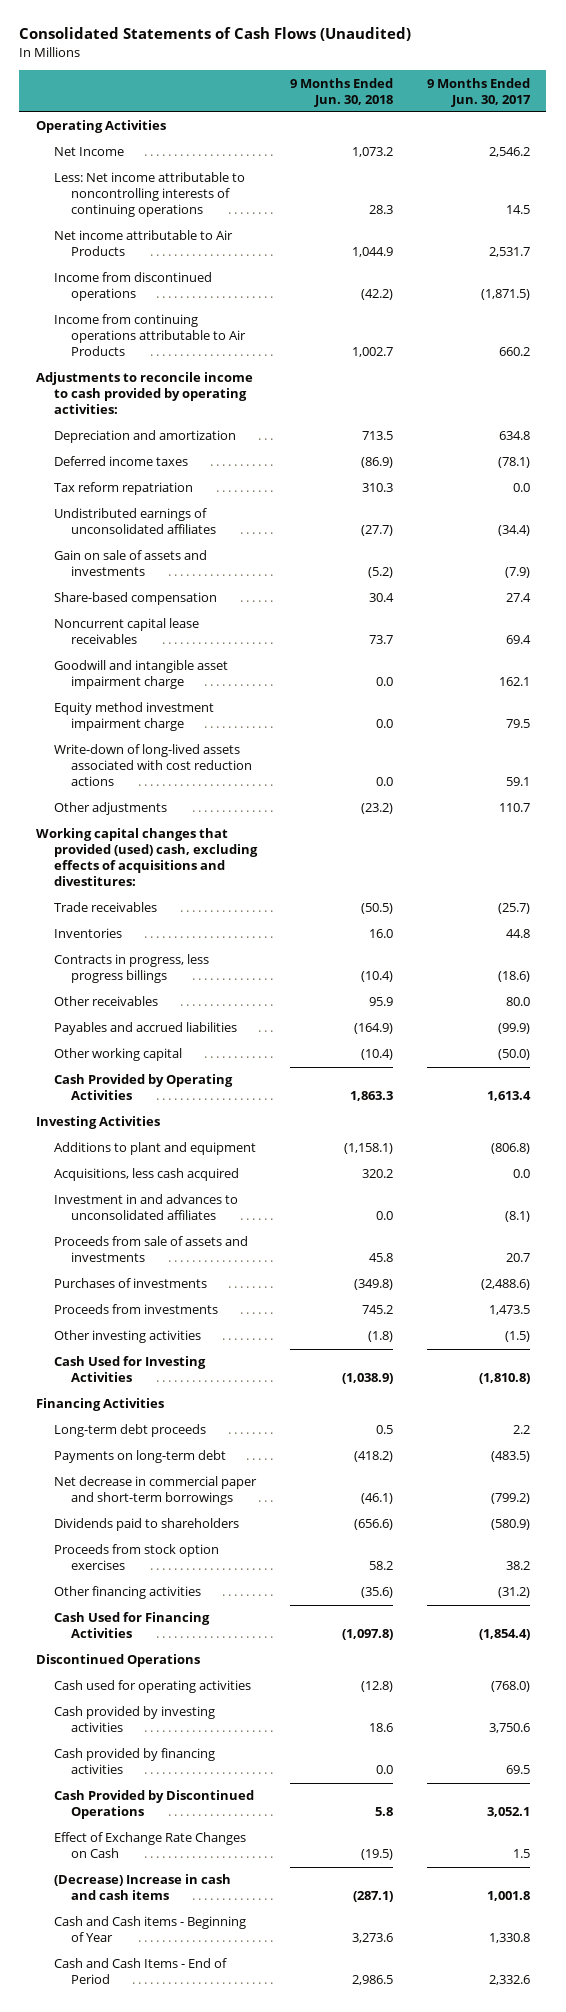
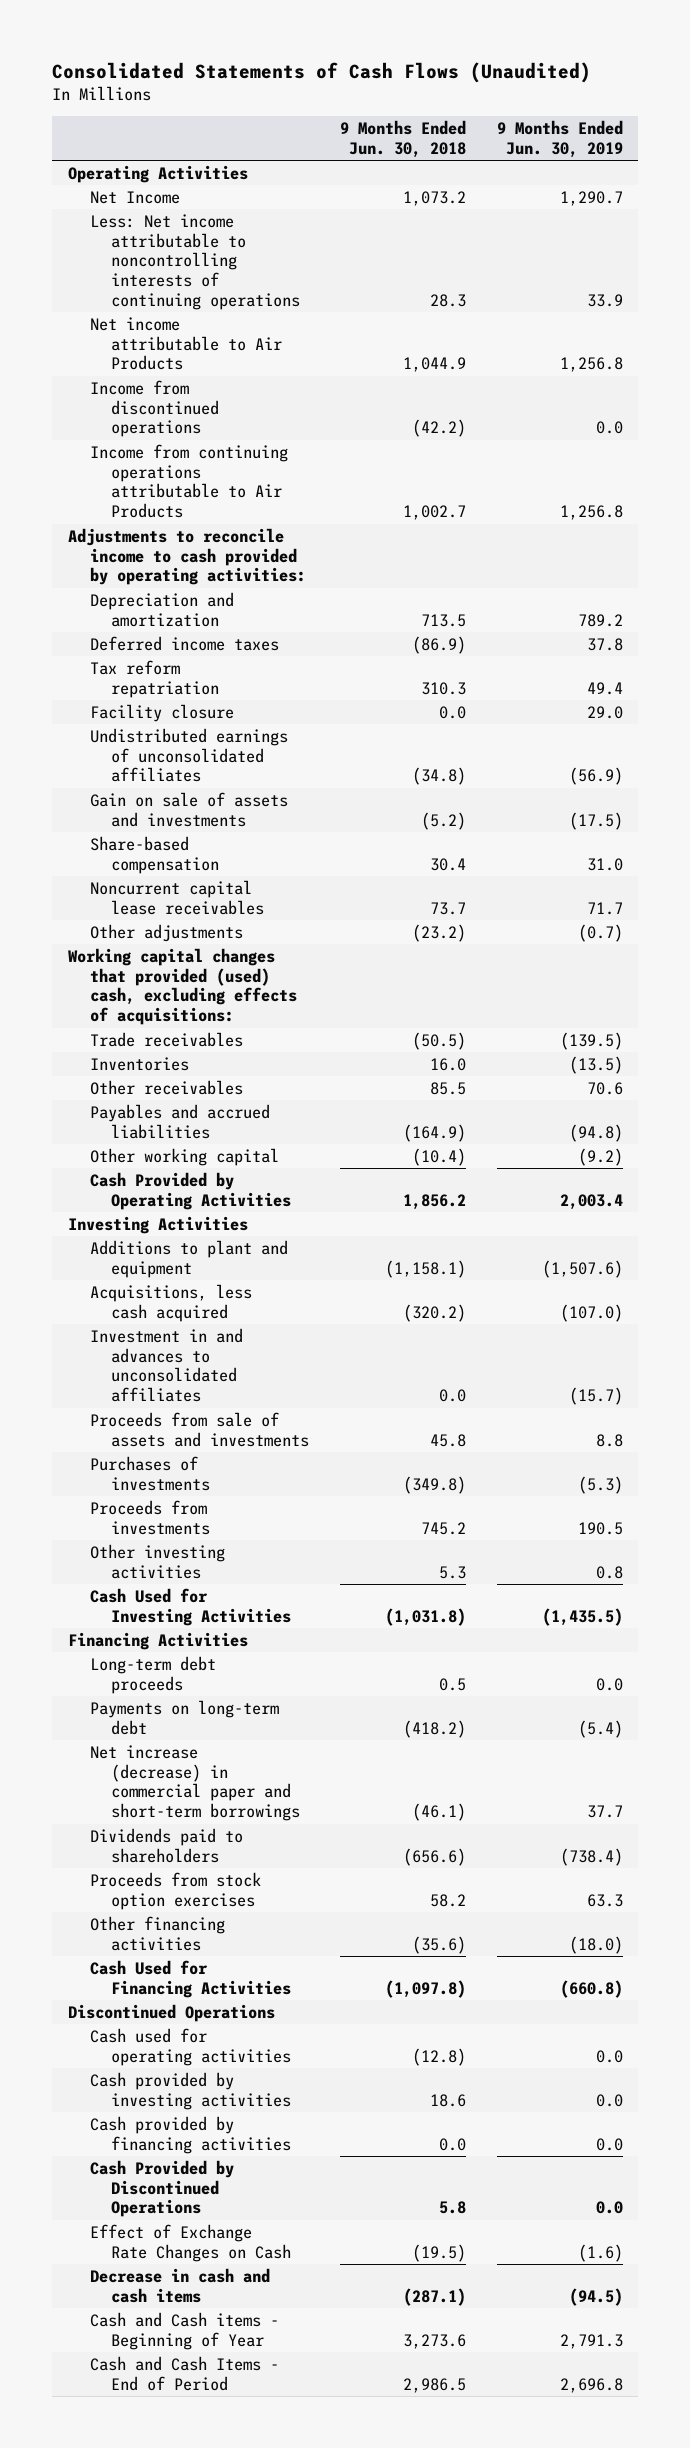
[426,77,531,107] 9 Months Ended Jun. 30, 2017 -> none
none -> [496,120,623,158] 9 Months Ended Jun. 30, 2019
none -> [89,703,234,722] Facility closure
[361,525,394,537] (27.7) -> [412,767,467,786] (34.8)
[53,660,228,690] Goodwill and intangible asset impairment charge -> none
[53,702,214,732] Equity method investment impairment charge -> none
[53,744,253,787] Write-down of long-lived assets associated with cost reduction actions -> none
[35,828,258,887] Working capital changes that provided (used) cash, excluding effects of acquisitions and divestitures: -> [67,947,297,1026] Working capital changes that provided (used) cash, excluding effects of acquisitions:
[53,954,209,984] Contracts in progress, less progress billings -> none
[369,997,394,1007] 95.9 -> [430,1081,467,1095] 85.5
[350,1091,394,1102] 1,863.3 -> [403,1193,467,1210] 1,856.2
[362,1169,394,1179] 320.2 -> [403,1303,467,1322] (320.2)
[368,1331,394,1343] (1.8) -> [439,1565,467,1579] 5.3
[342,1373,394,1385] (1,038.9) -> [385,1607,467,1626] (1,031.8)
[53,1476,257,1506] Net decrease in commercial paper and short-term borrowings -> [89,1744,301,1822] Net increase (decrease) in commercial paper and short-term borrowings
[53,1874,231,1901] (Decrease) Increase in cash and cash items -> [89,2267,270,2303] Decrease in cash and cash items

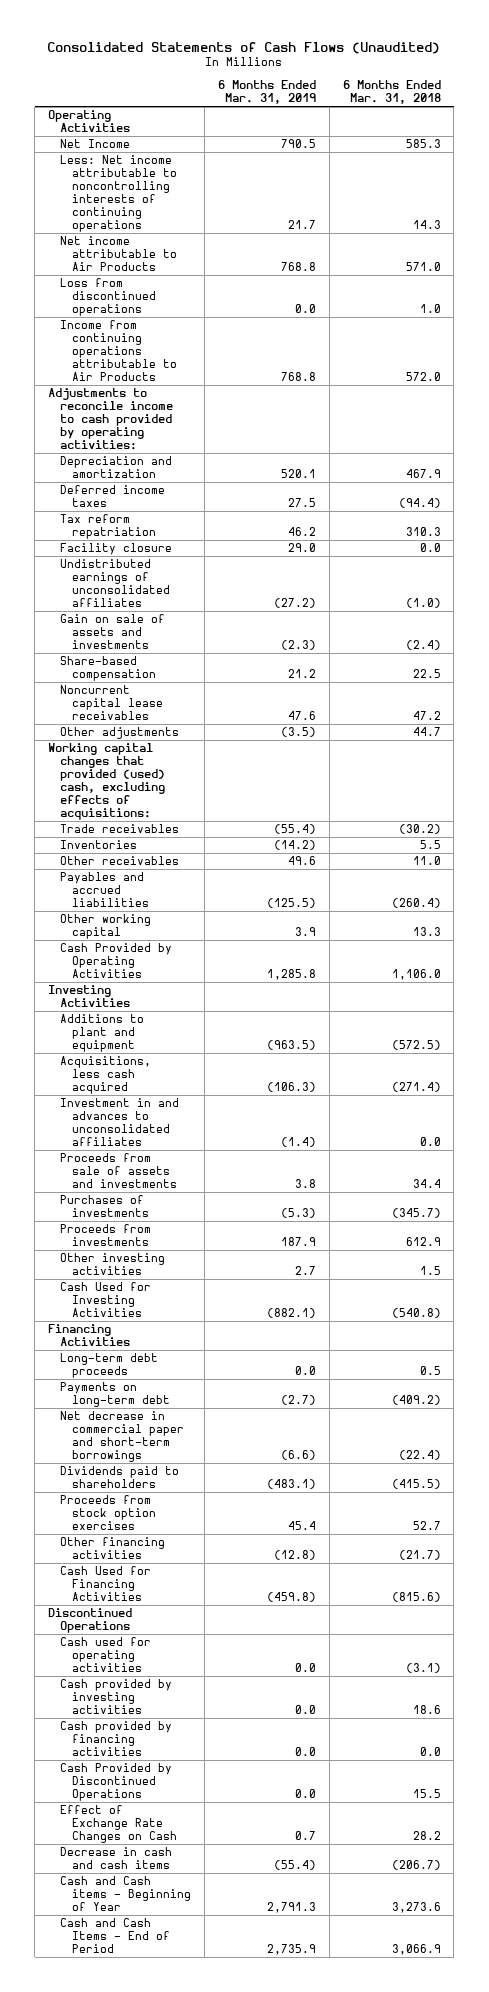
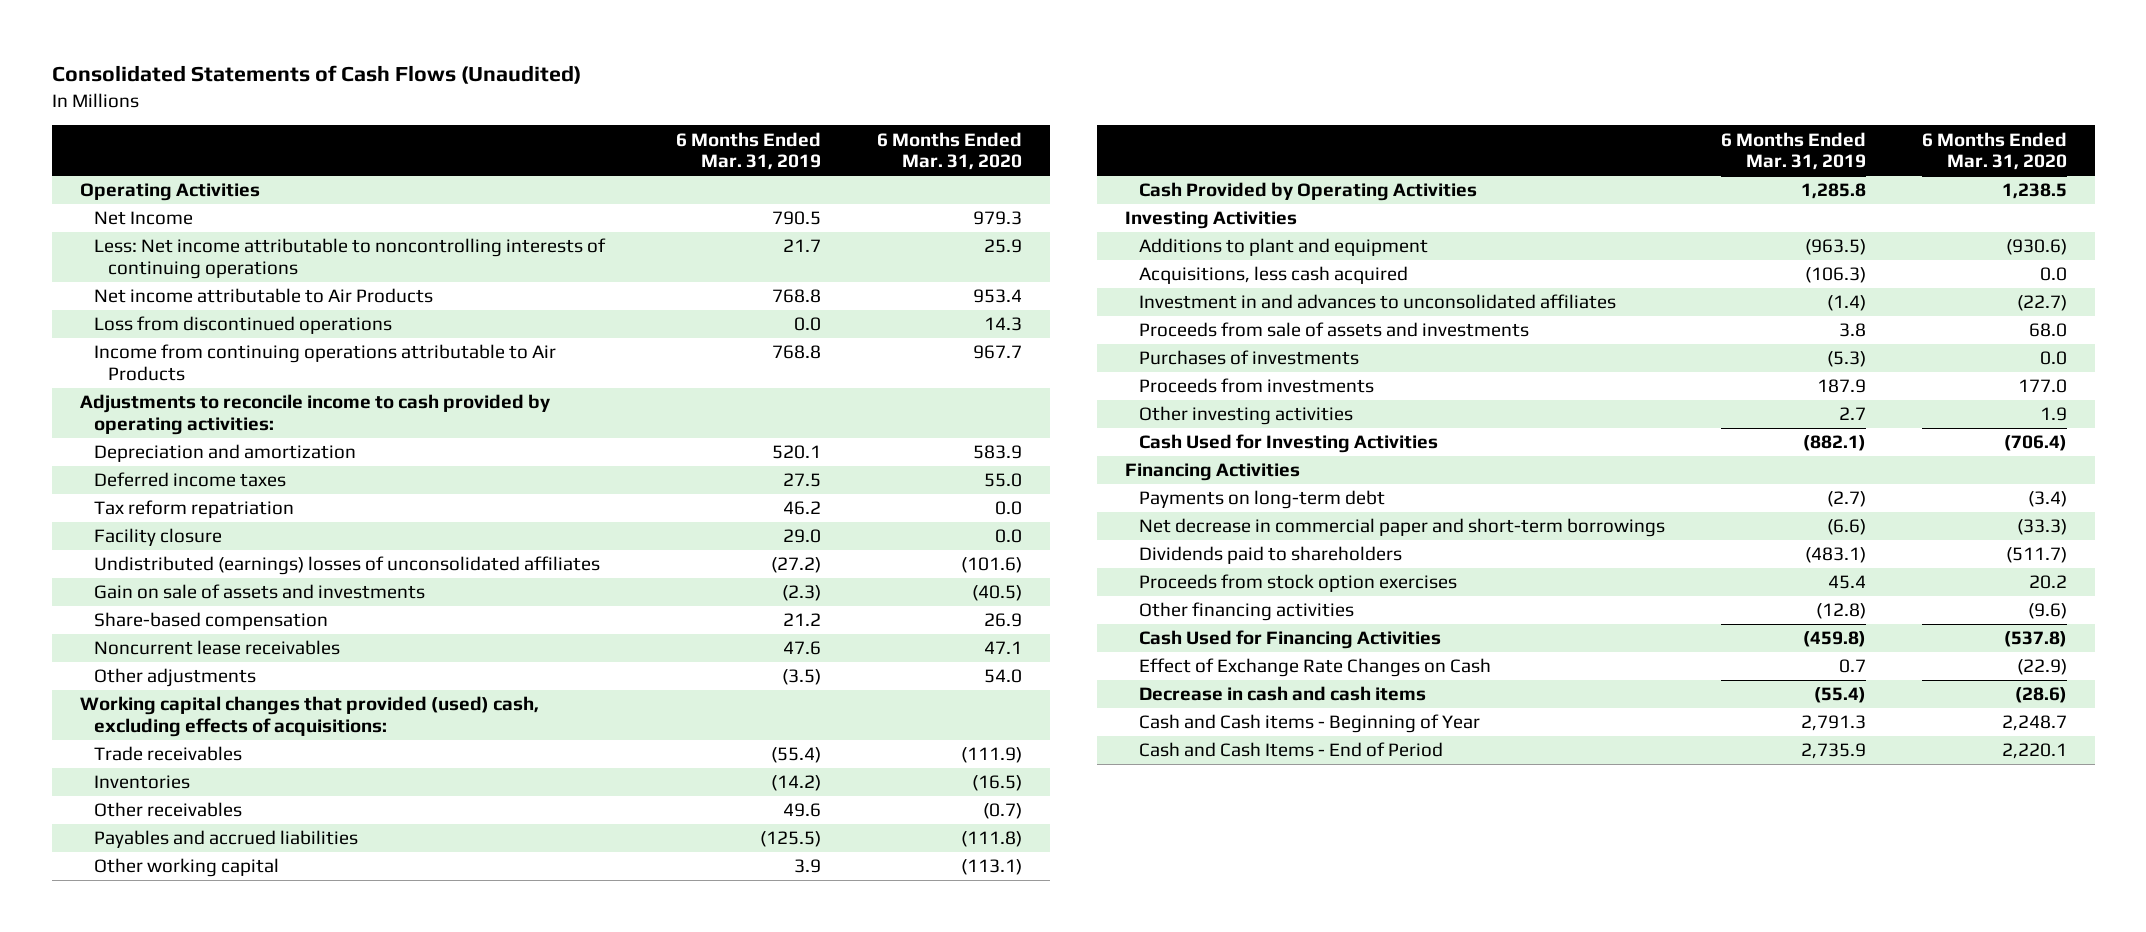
[342,80,441,105] 6 Months Ended Mar. 31, 2018 -> none
none -> [876,131,1022,171] 6 Months Ended Mar. 31, 2020
[60,559,171,607] Undistributed earnings of unconsolidated affiliates -> [94,556,601,576] Undistributed (earnings) losses of unconsolidated affiliates
[60,685,164,720] Noncurrent capital lease receivables -> [94,640,341,656] Noncurrent lease receivables
[60,1353,159,1379] Long-term debt proceeds -> none
[47,1608,132,1634] Discontinued Operations -> none
[60,1637,152,1672] Cash used for operating activities -> none
[60,1679,173,1714] Cash provided by investing activities -> none
[60,1721,173,1756] Cash provided by financing activities -> none
[60,1763,173,1801] Cash Provided by Discontinued Operations -> none

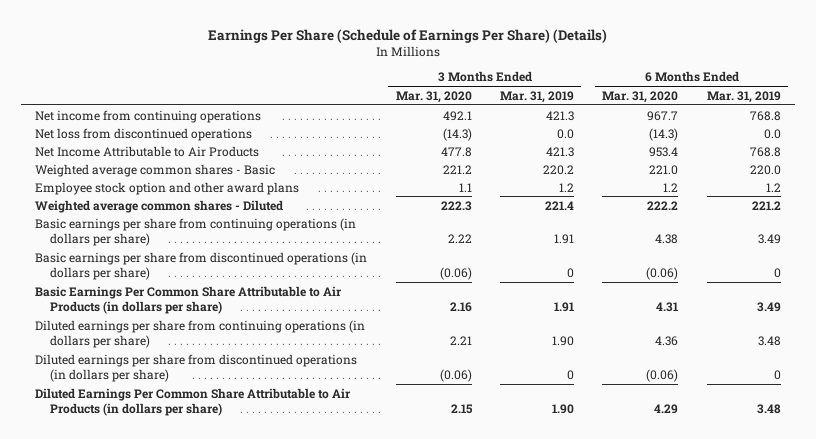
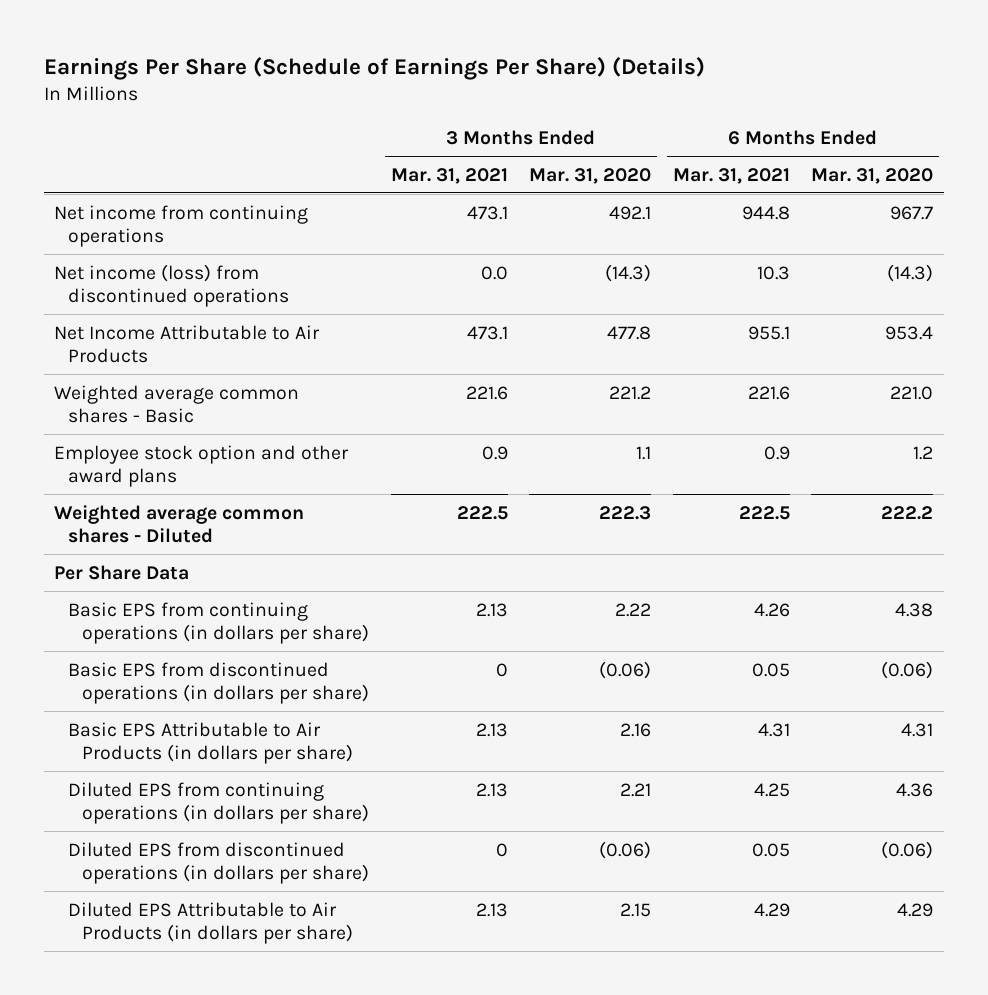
[499,90,574,103] Mar. 31, 2019 -> none
[706,90,781,103] Mar. 31, 2019 -> none
none -> [390,167,508,184] Mar. 31, 2021
none -> [672,167,790,184] Mar. 31, 2021
[35,127,253,141] Net loss from discontinued operations -> [54,263,290,307] Net income (loss) from discontinued operations
none -> [54,564,190,580] Per Share Data
[35,217,357,246] Basic earnings per share from continuing operations (in dollars per share) -> [68,601,370,644] Basic EPS from continuing operations (in dollars per share)
[35,251,368,280] Basic earnings per share from discontinued operations (in dollars per share) -> [68,661,370,704] Basic EPS from discontinued operations (in dollars per share)
[35,285,343,314] Basic Earnings Per Common Share Attributable to Air Products (in dollars per share) -> [68,721,354,764] Basic EPS Attributable to Air Products (in dollars per share)
[35,319,366,348] Diluted earnings per share from continuing operations (in dollars per share) -> [68,781,370,824] Diluted EPS from continuing operations (in dollars per share)
[35,353,358,382] Diluted earnings per share from discontinued operations (in dollars per share) -> [68,841,370,884] Diluted EPS from discontinued operations (in dollars per share)
[35,387,352,416] Diluted Earnings Per Common Share Attributable to Air Products (in dollars per share) -> [68,901,354,944] Diluted EPS Attributable to Air Products (in dollars per share)

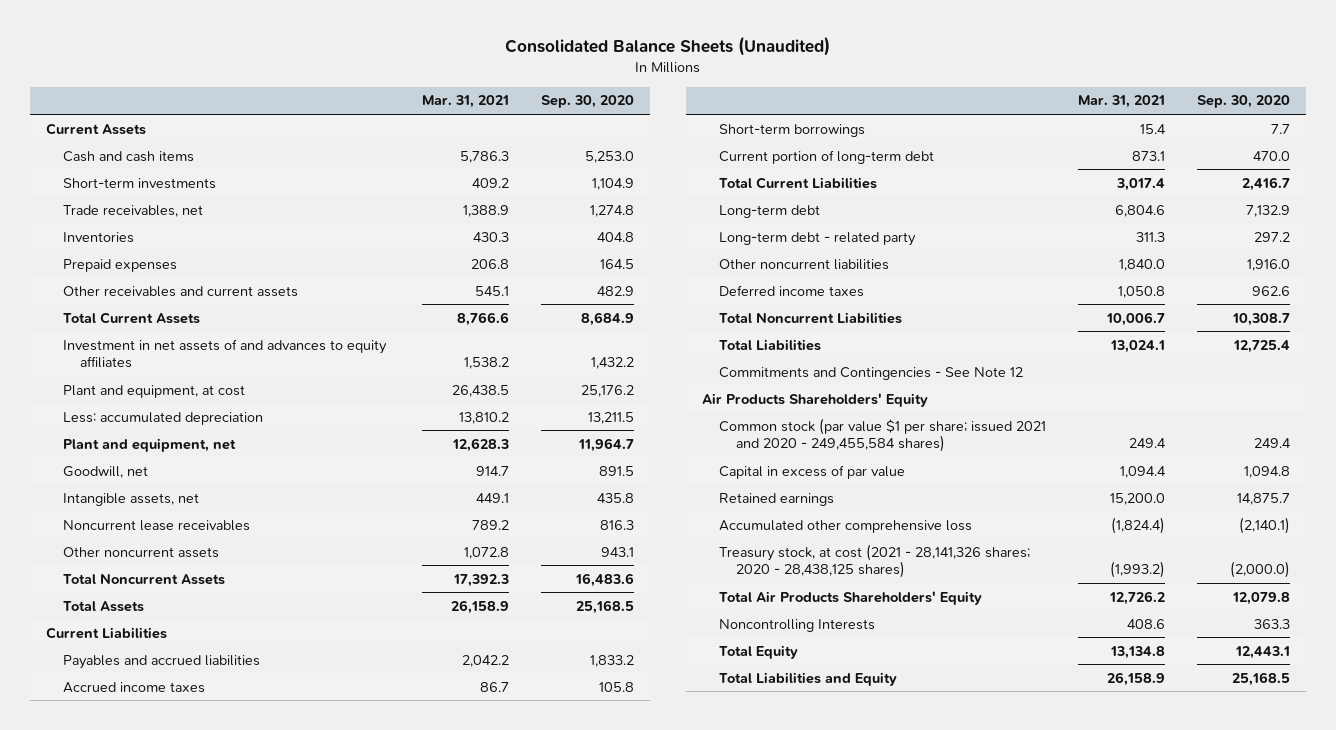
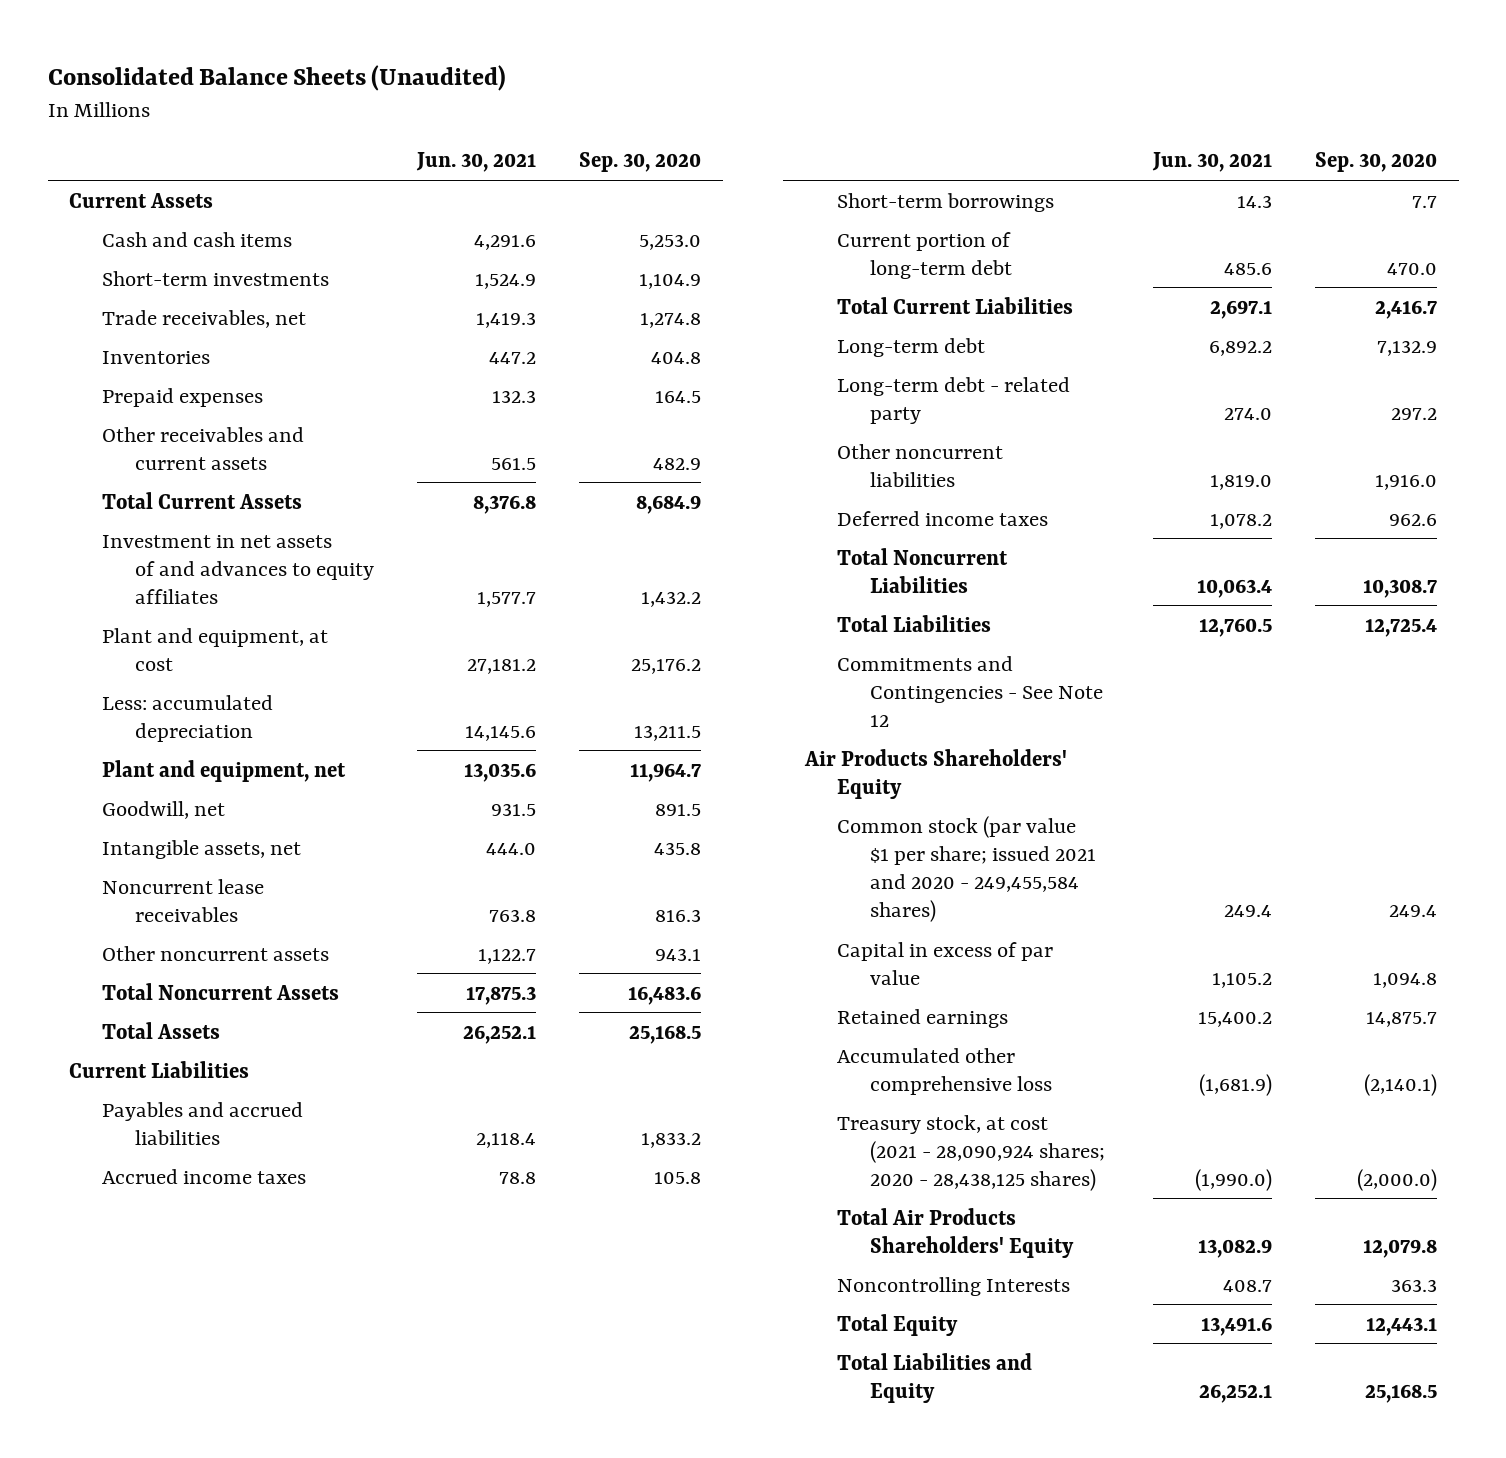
[421,95,509,109] Mar. 31, 2021 -> none
none -> [416,152,537,173] Jun. 30, 2021
[719,543,1031,578] Treasury stock, at cost (2021 - 28,141,326 shares; 2020 - 28,438,125 shares) -> [837,1114,1106,1191] Treasury stock, at cost (2021 - 28,090,924 shares; 2020 - 28,438,125 shares)

